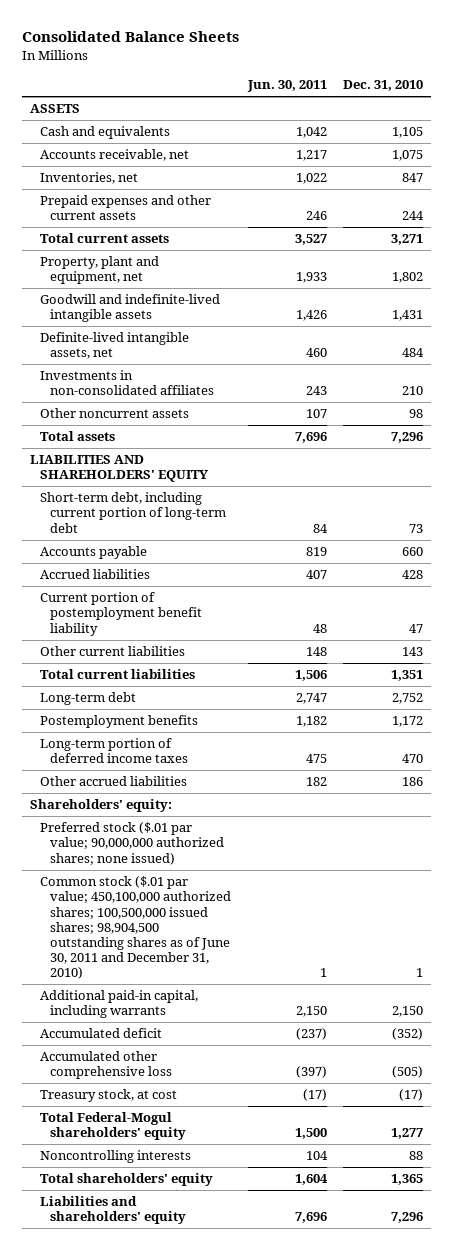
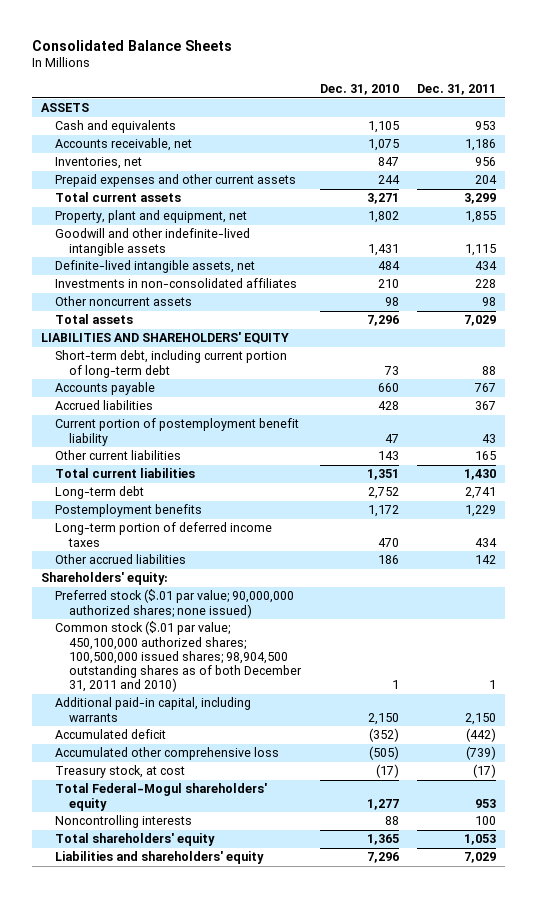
[246,80,327,93] Jun. 30, 2011 -> none
none -> [416,84,496,96] Dec. 31, 2011
[40,294,221,323] Goodwill and indefinite-lived intangible assets -> [55,228,251,256] Goodwill and other indefinite-lived intangible assets
[40,876,232,980] Common stock ($.01 par value; 450,100,000 authorized shares; 100,500,000 issued shares; 98,904,500 outstanding shares as of June 30, 2011 and December 31, 2010) -> [55,621,303,693] Common stock ($.01 par value; 450,100,000 authorized shares; 100,500,000 issued shares; 98,904,500 outstanding shares as of both December 31, 2011 and 2010)

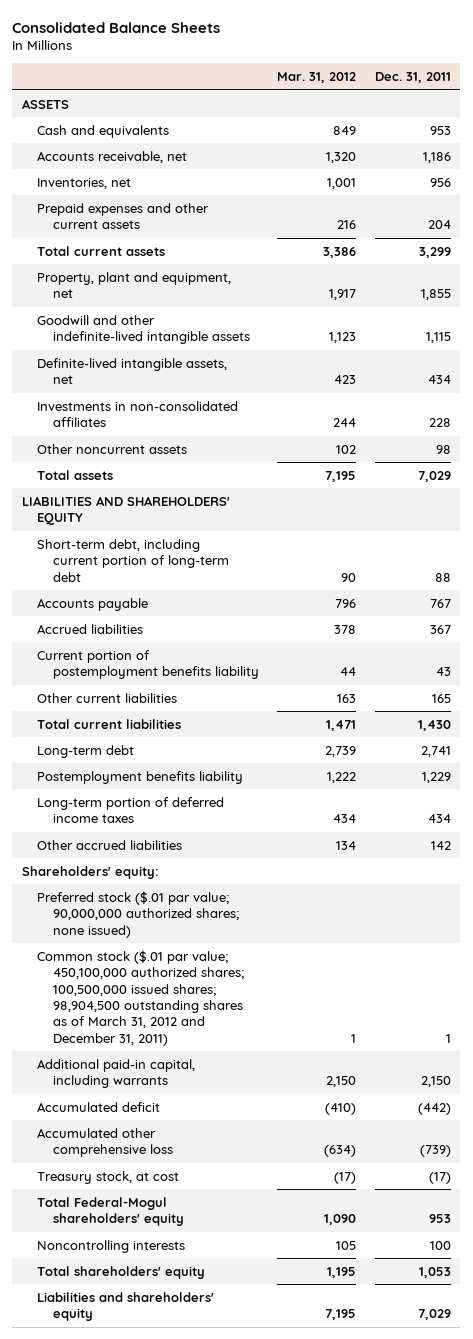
[319,84,399,96] Dec. 31, 2010 -> none
none -> [277,72,357,84] Mar. 31, 2012
[55,418,300,446] Current portion of postemployment benefit liability -> [37,649,259,680] Current portion of postemployment benefits liability
[55,504,203,518] Postemployment benefits -> [37,770,244,784] Postemployment benefits liability
[55,621,303,693] Common stock ($.01 par value; 450,100,000 authorized shares; 100,500,000 issued shares; 98,904,500 outstanding shares as of both December 31, 2011 and 2010) -> [37,949,244,1046] Common stock ($.01 par value; 450,100,000 authorized shares; 100,500,000 issued shares; 98,904,500 outstanding shares as of March 31, 2012 and December 31, 2011)

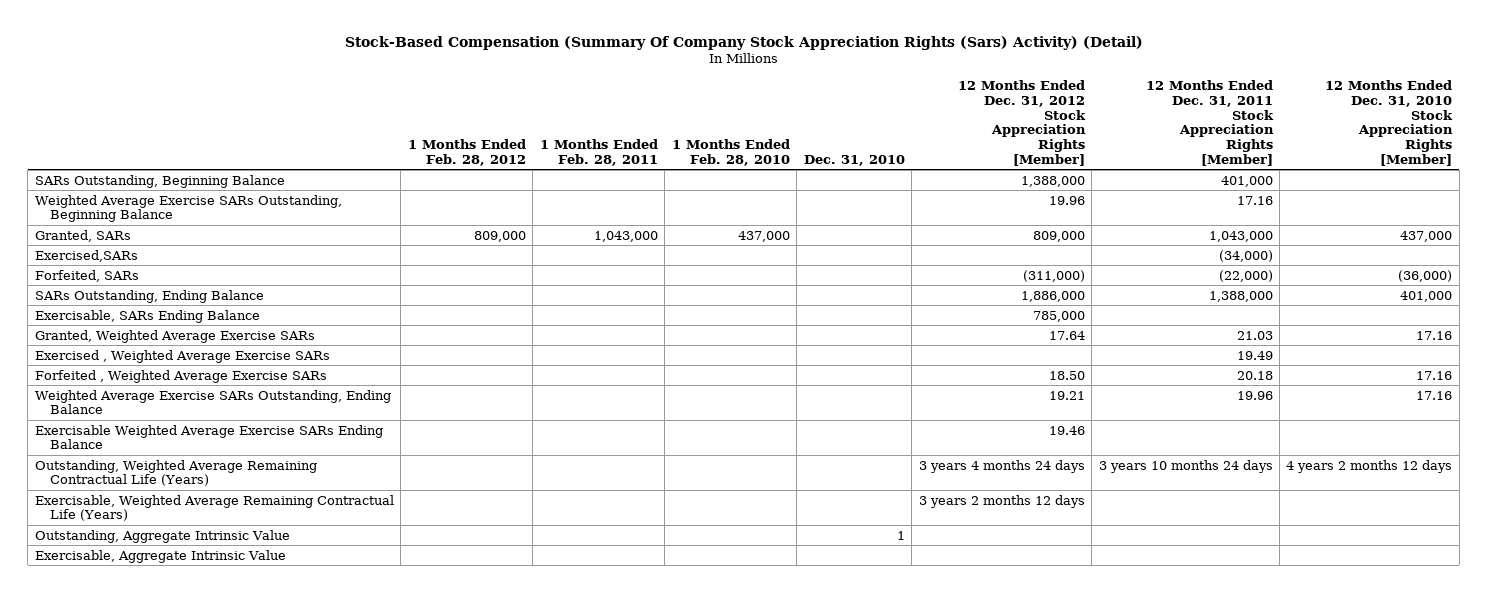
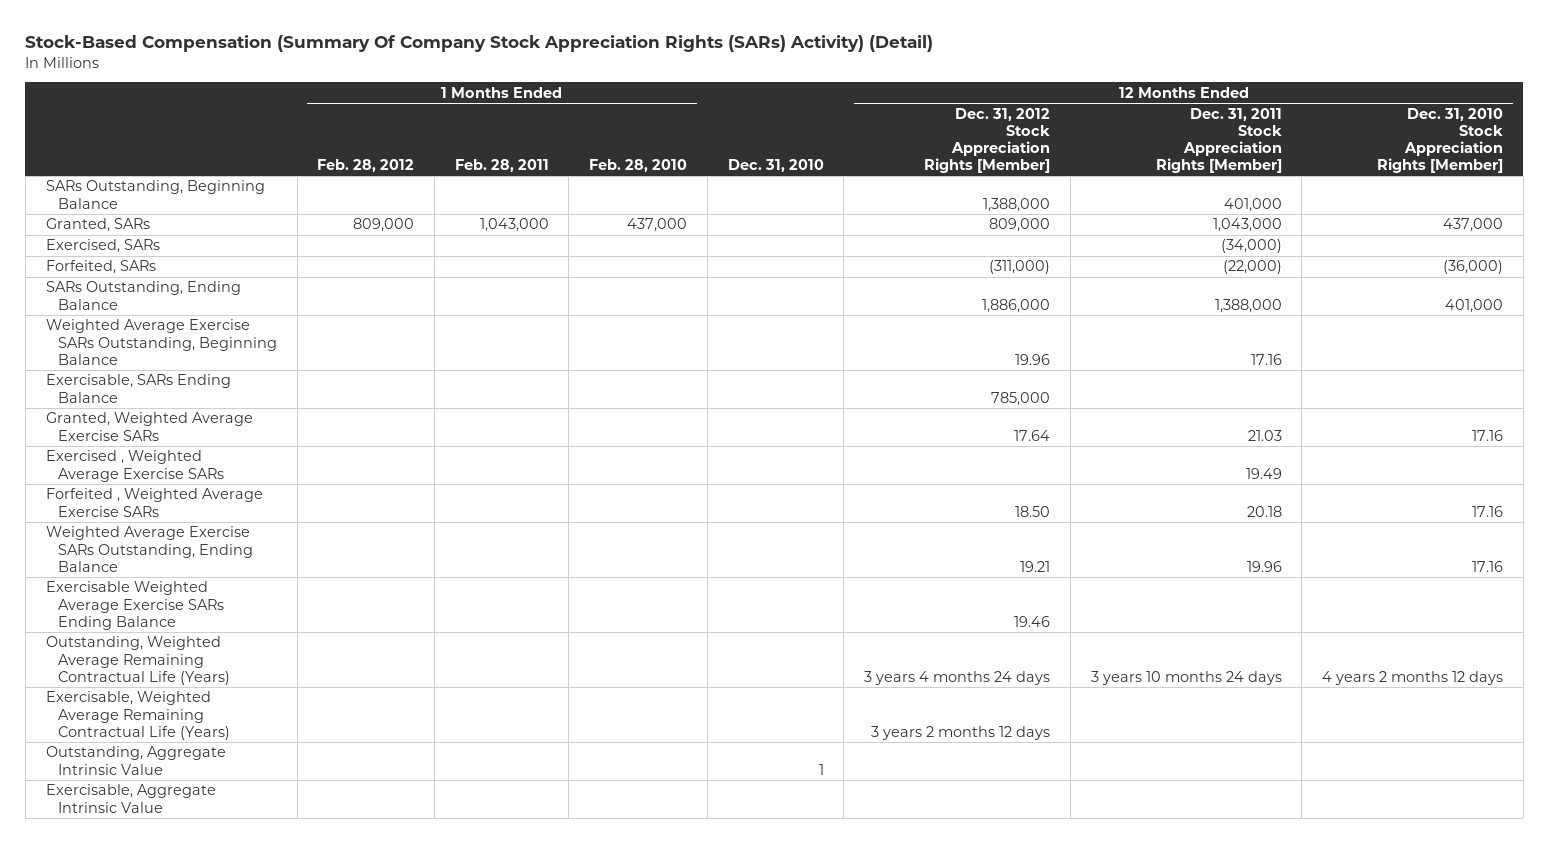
[344,35,1143,50] Stock-Based Compensation (Summary Of Company Stock Appreciation Rights (Sars) Activity) (Detail) -> [25,35,934,53] Stock-Based Compensation (Summary Of Company Stock Appreciation Rights (SARs) Activity) (Detail)
[34,249,138,262] Exercised,SARs -> [45,239,160,254] Exercised, SARs
[34,194,342,223] Weighted Average Exercise SARs Outstanding, Beginning Balance -> [45,319,277,365] Weighted Average Exercise SARs Outstanding, Beginning Balance

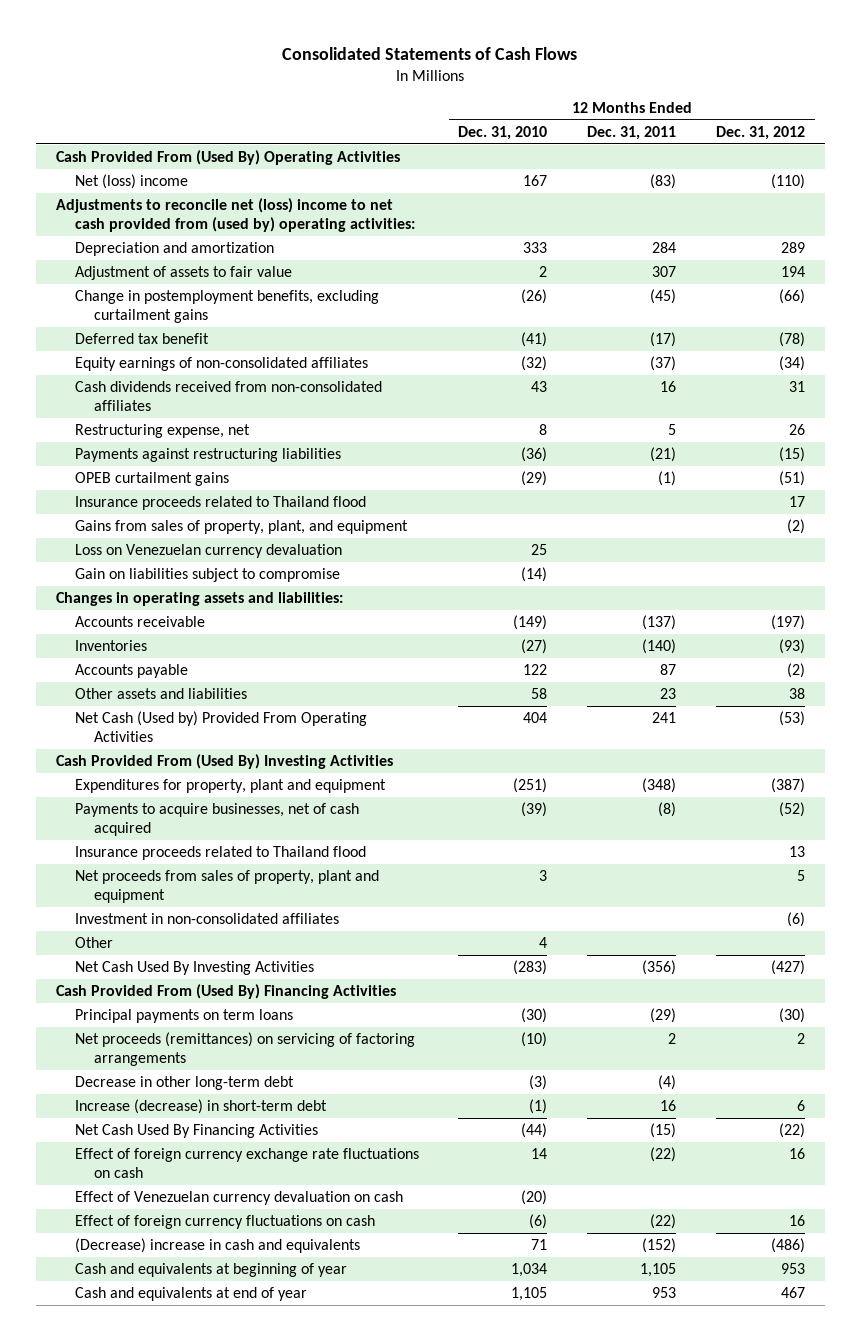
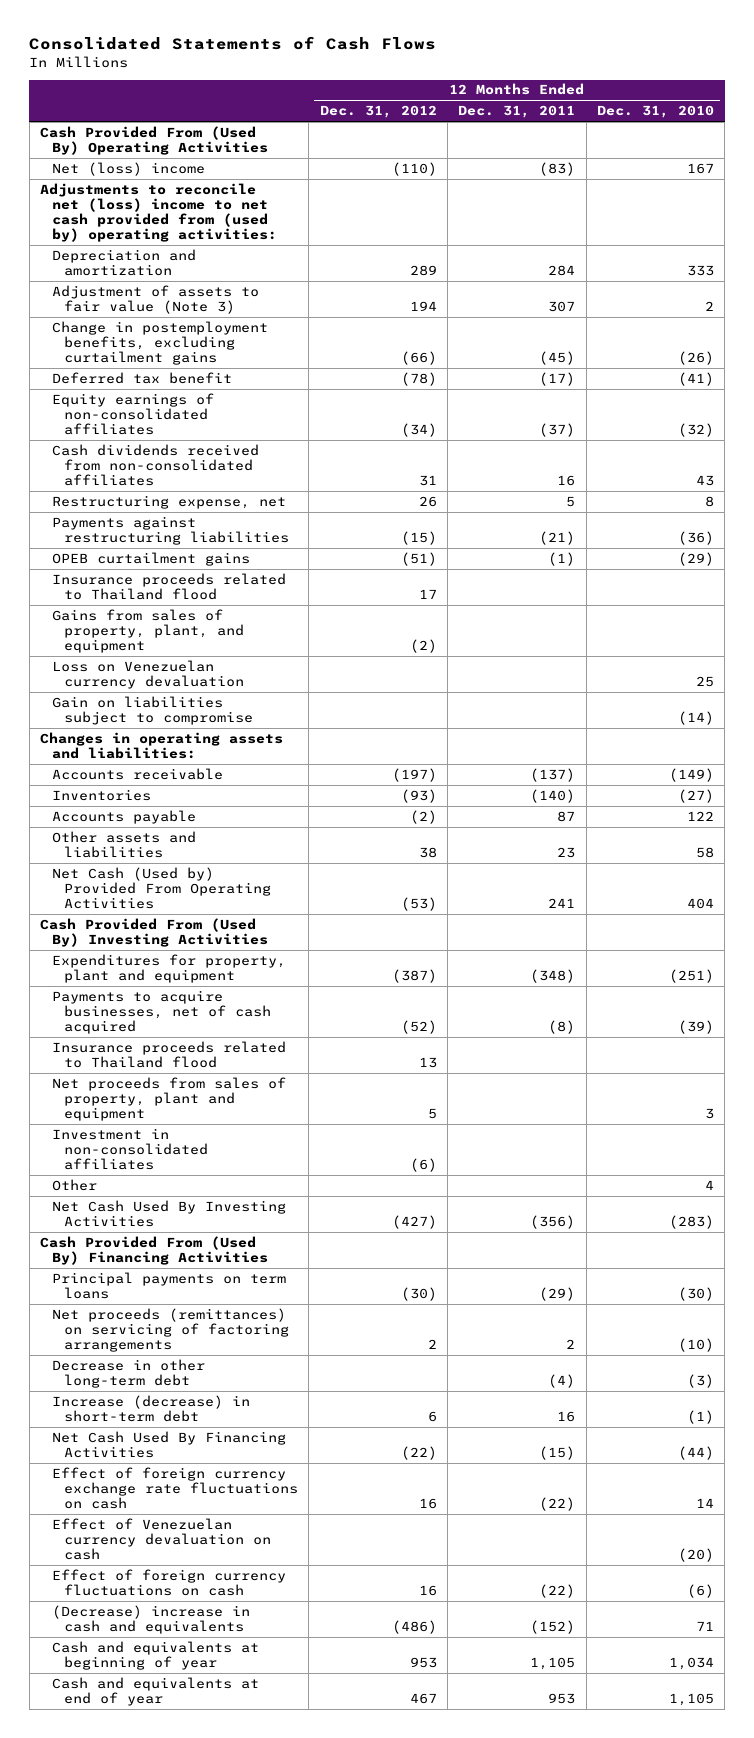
[74,265,292,280] Adjustment of assets to fair value -> [52,284,260,314] Adjustment of assets to fair value (Note 3)

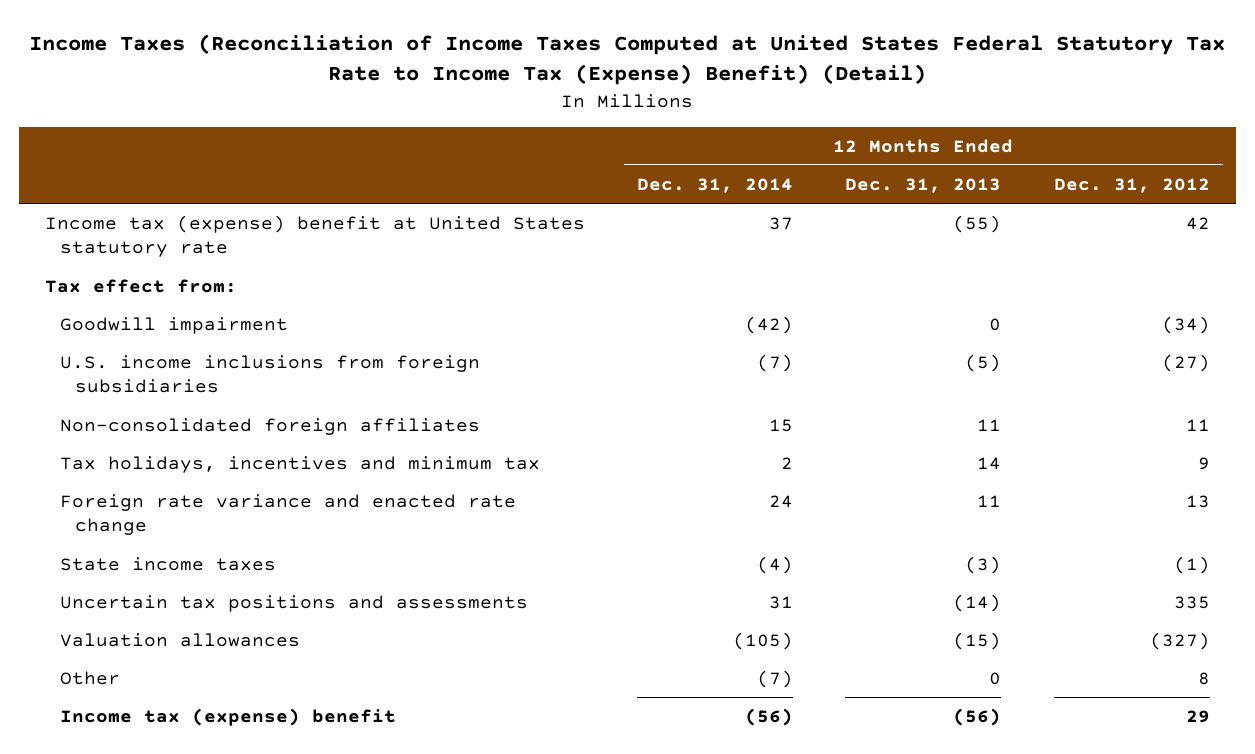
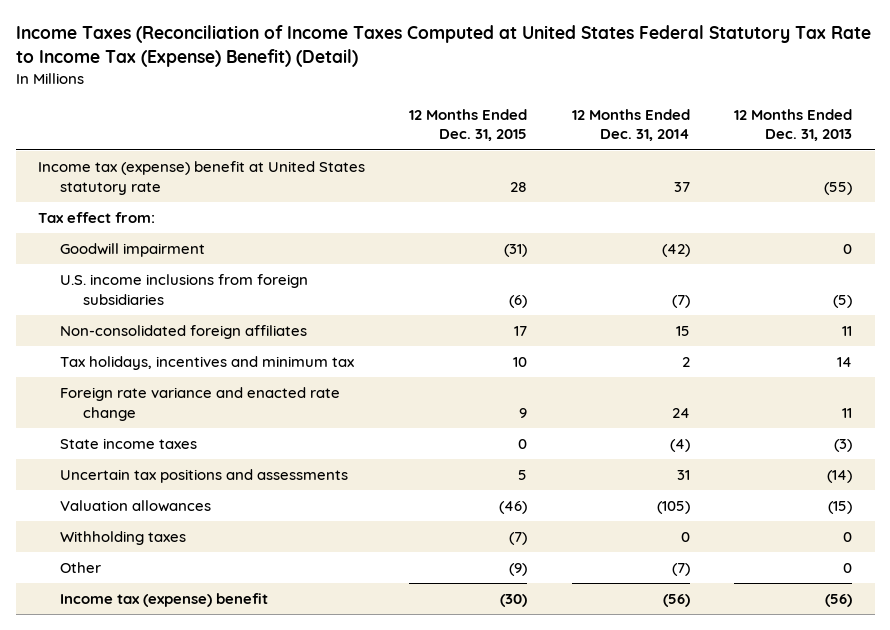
[1053,177,1210,193] Dec. 31, 2012 -> none
none -> [409,108,528,142] 12 Months Ended Dec. 31, 2015
none -> [60,531,187,546] Withholding taxes

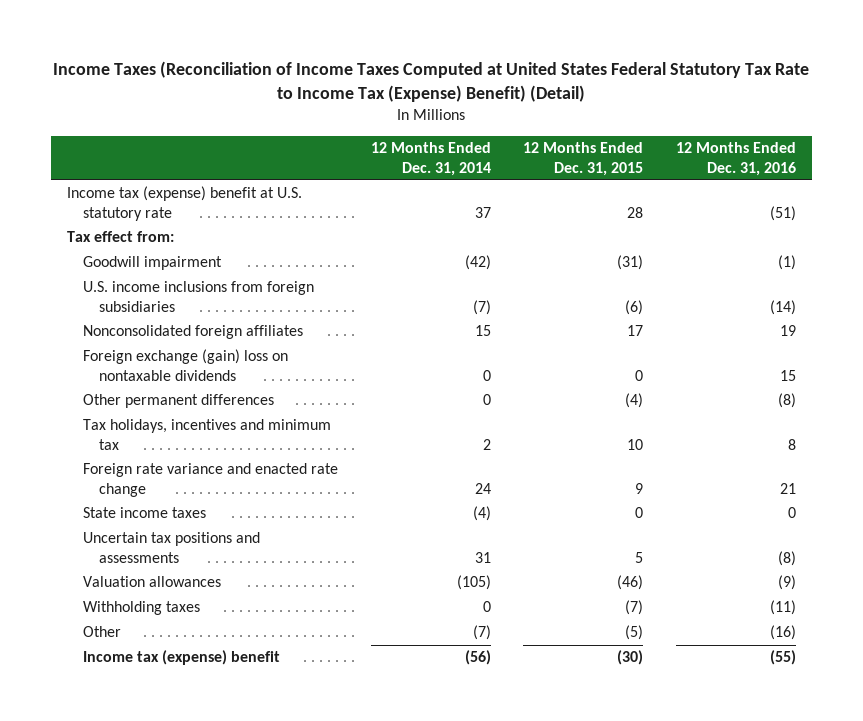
[734,108,853,142] 12 Months Ended Dec. 31, 2013 -> none
none -> [675,142,796,176] 12 Months Ended Dec. 31, 2016
[38,161,366,195] Income tax (expense) benefit at United States statutory rate -> [67,186,303,221] Income tax (expense) benefit at U.S. statutory rate
[60,325,308,340] Non-consolidated foreign affiliates -> [83,325,304,340] Nonconsolidated foreign affiliates
none -> [83,349,289,381] Foreign exchange (gain) loss on nontaxable dividends
none -> [83,394,275,409] Other permanent differences
[509,563,528,577] (9) -> [625,625,644,641] (5)

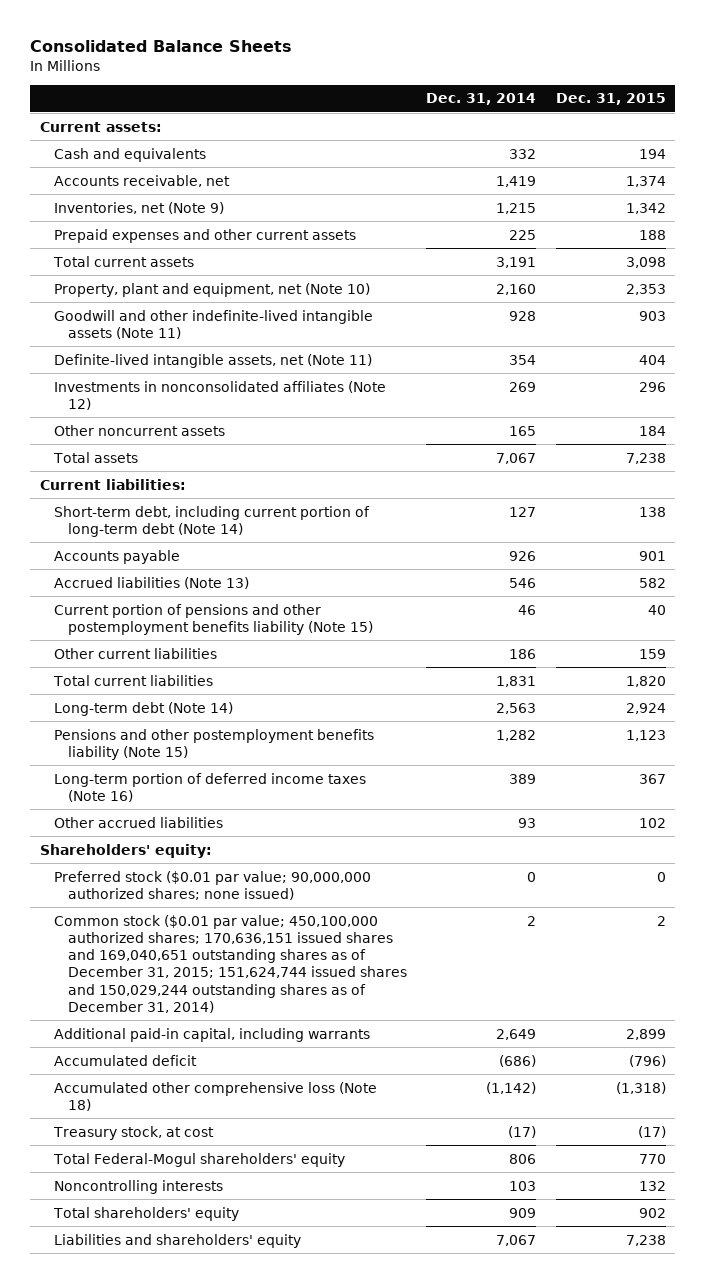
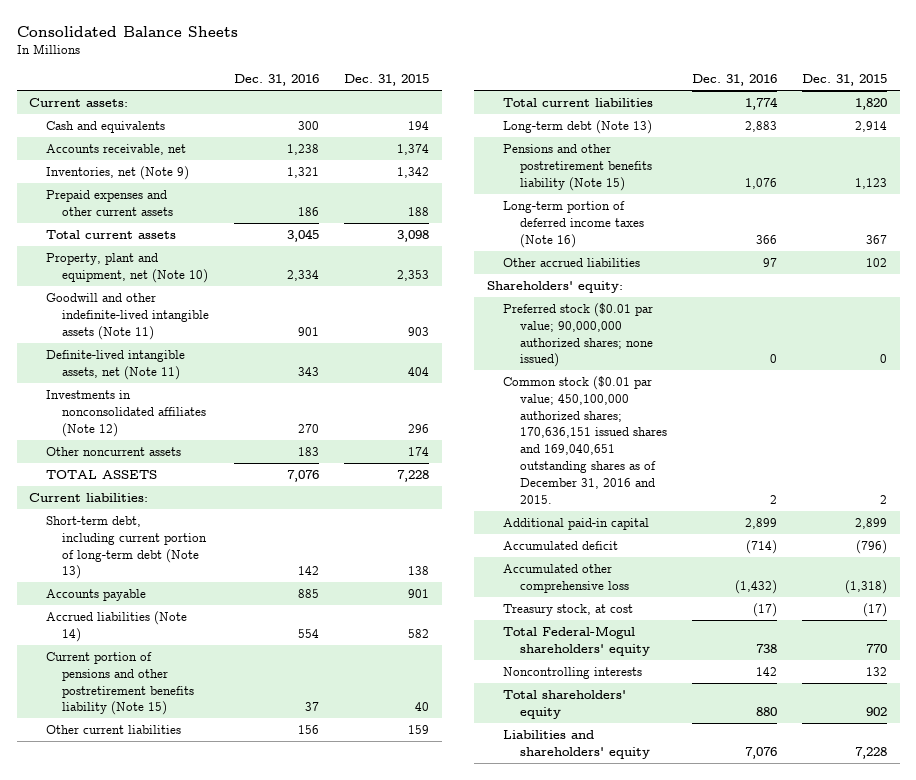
[426,93,537,106] Dec. 31, 2014 -> none
none -> [234,74,320,87] Dec. 31, 2016
[638,425,666,436] 184 -> [408,446,430,456] 174
[52,451,138,463] Total assets -> [45,469,157,479] TOTAL ASSETS
[625,452,666,464] 7,238 -> [397,469,430,482] 7,228
[53,505,370,537] Short-term debt, including current portion of long-term debt (Note 14) -> [45,515,208,580] Short-term debt, including current portion of long-term debt (Note 13)
[53,576,249,589] Accrued liabilities (Note 13) -> [45,610,187,642] Accrued liabilities (Note 14)
[53,603,374,635] Current portion of pensions and other postemployment benefits liability (Note 15) -> [45,651,195,716] Current portion of pensions and other postretirement benefits liability (Note 15)
[53,701,233,716] Long-term debt (Note 14) -> [503,119,653,134] Long-term debt (Note 13)
[625,702,666,714] 2,924 -> [855,120,888,132] 2,914
[53,728,374,760] Pensions and other postemployment benefits liability (Note 15) -> [503,143,652,191] Pensions and other postretirement benefits liability (Note 15)
[53,914,408,1013] Common stock ($0.01 par value; 450,100,000 authorized shares; 170,636,151 issued shares and 169,040,651 outstanding shares as of December 31, 2015; 151,624,744 issued shares and 150,029,244 outstanding shares as of December 31, 2014) -> [503,375,667,504] Common stock ($0.01 par value; 450,100,000 authorized shares; 170,636,151 issued shares and 169,040,651 outstanding shares as of December 31, 2016 and 2015.
[53,1027,370,1042] Additional paid-in capital, including warrants -> [503,517,650,530] Additional paid-in capital
[53,1081,377,1111] Accumulated other comprehensive loss (Note 18) -> [503,563,629,593] Accumulated other comprehensive loss
[625,1234,666,1246] 7,238 -> [855,746,888,759] 7,228

